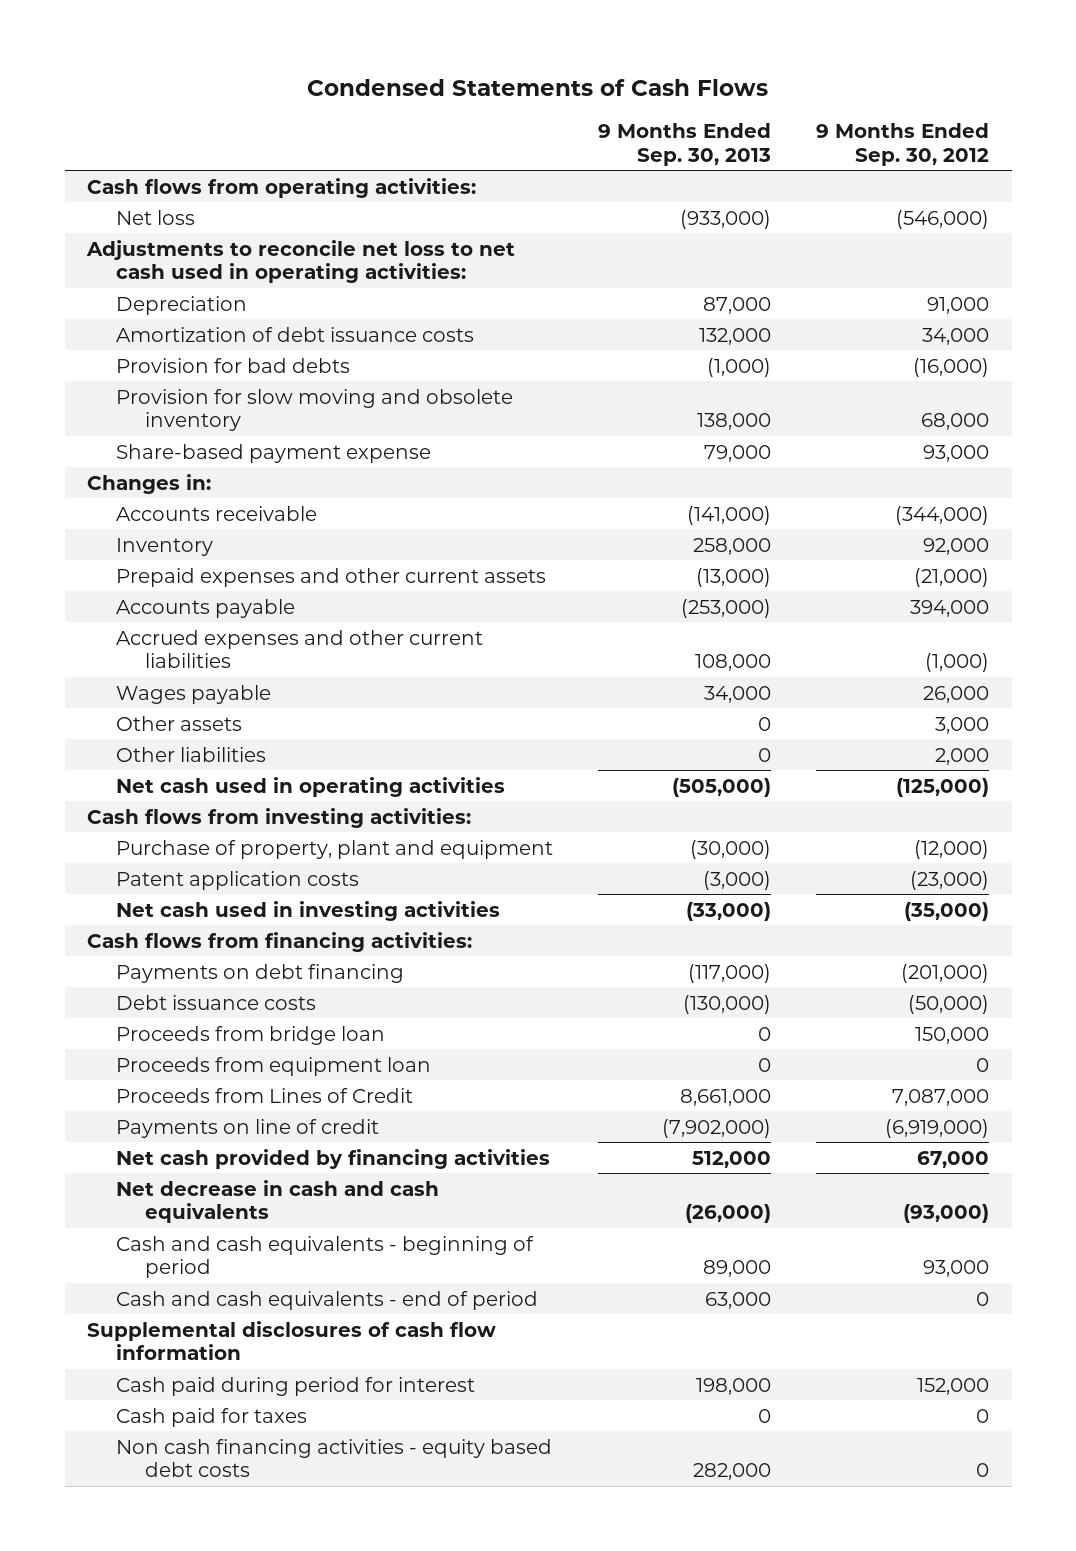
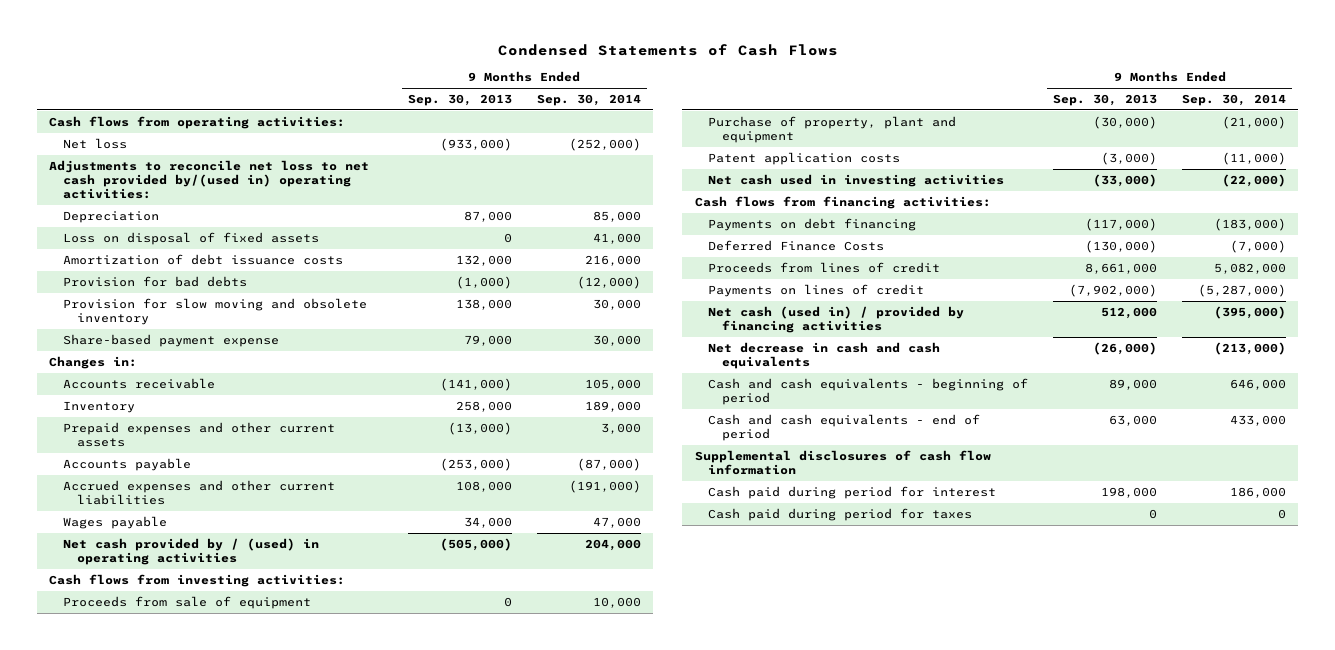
[816,123,990,166] 9 Months Ended Sep. 30, 2012 -> none
none -> [536,94,641,107] Sep. 30, 2014
[86,239,516,283] Adjustments to reconcile net loss to net cash used in operating activities: -> [49,159,370,199] Adjustments to reconcile net loss to net cash provided by/(used in) operating activities:
none -> [62,231,319,245] Loss on disposal of fixed assets
[115,715,242,731] Other assets -> none
[115,746,266,762] Other liabilities -> none
[115,776,505,797] Net cash used in operating activities -> [62,537,319,565] Net cash provided by / (used) in operating activities
none -> [62,595,311,609] Proceeds from sale of equipment
[115,994,316,1010] Debt issuance costs -> none
[115,1025,385,1045] Proceeds from bridge loan -> none
[115,1056,431,1076] Proceeds from equipment loan -> none
none -> [708,239,885,251] Deferred Finance Costs
[115,1087,413,1103] Proceeds from Lines of Credit -> [708,261,941,273] Proceeds from lines of credit
[115,1118,379,1138] Payments on line of credit -> [708,283,925,297] Payments on lines of credit
[115,1148,550,1169] Net cash provided by financing activities -> [708,305,965,333] Net cash (used in) / provided by financing activities
[115,1438,552,1477] Non cash financing activities - equity based debt costs -> none
[115,1407,307,1427] Cash paid for taxes -> [708,507,973,521] Cash paid during period for taxes

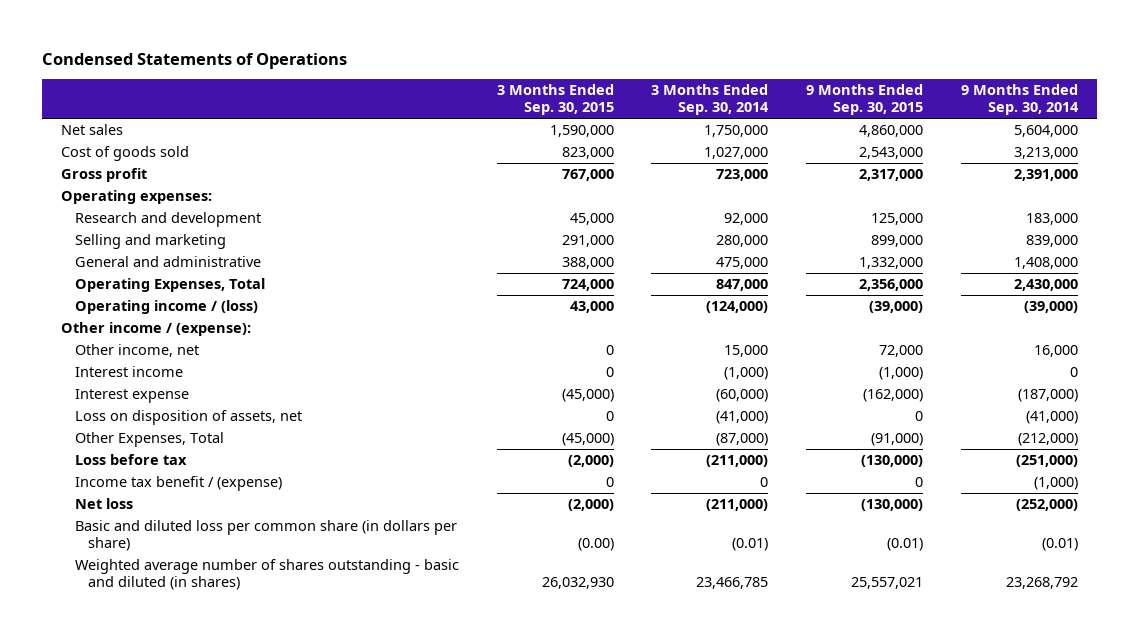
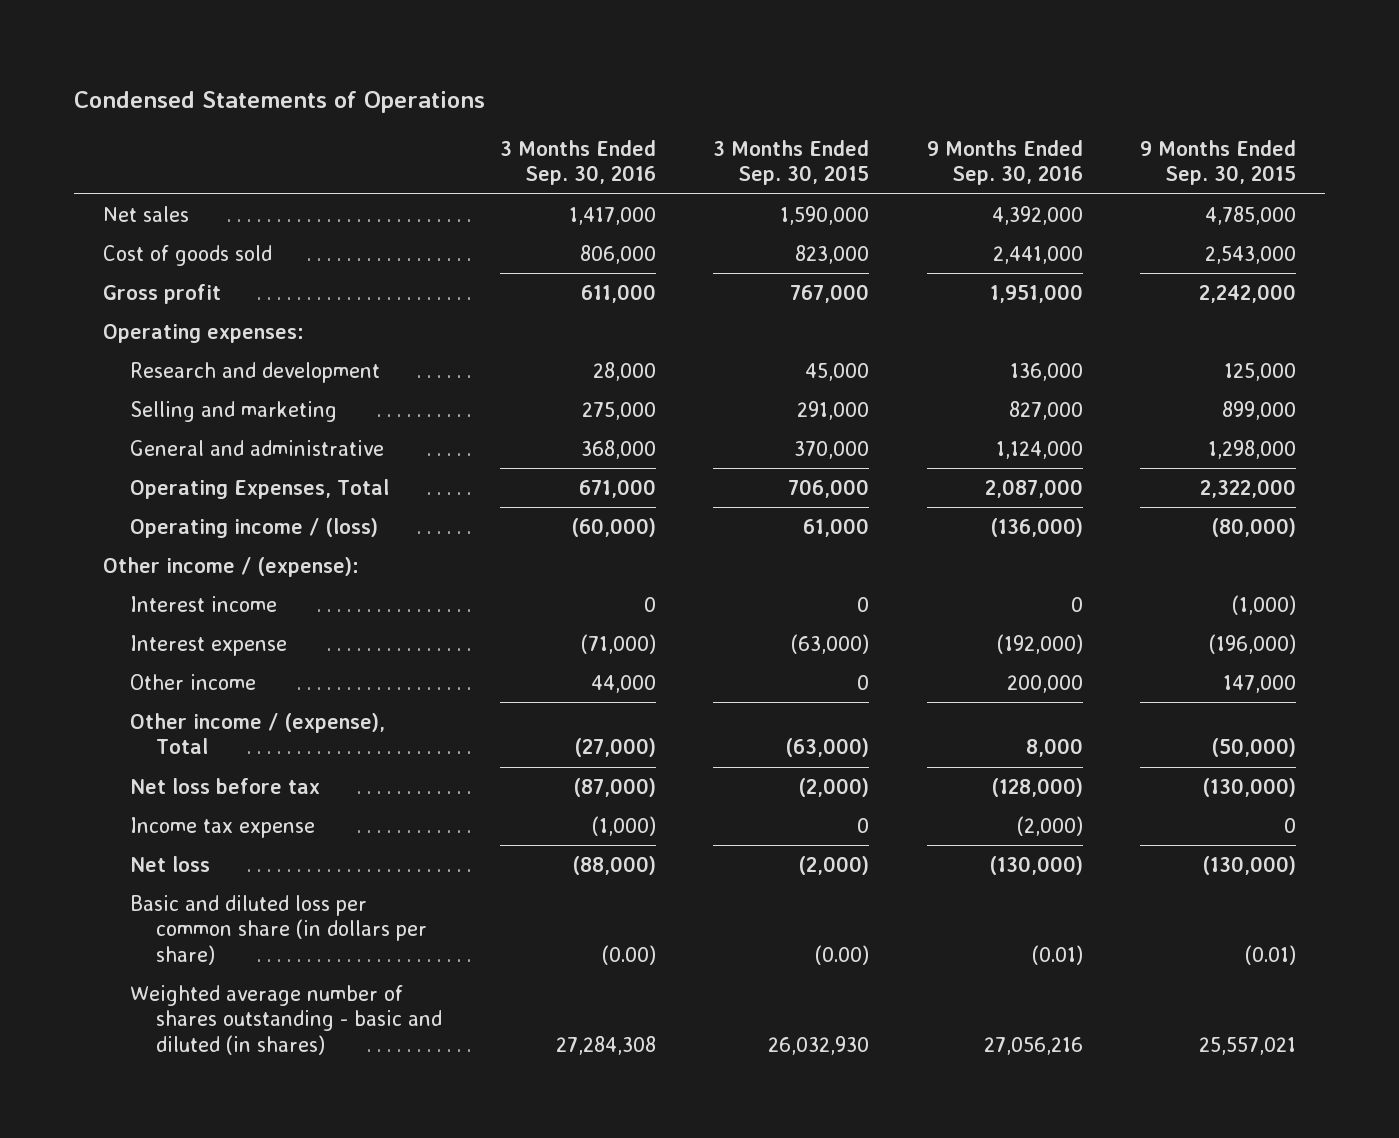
[651,84,770,116] 3 Months Ended Sep. 30, 2014 -> none
[960,84,1079,116] 9 Months Ended Sep. 30, 2014 -> none
none -> [499,139,656,186] 3 Months Ended Sep. 30, 2016
none -> [926,139,1083,186] 9 Months Ended Sep. 30, 2016
[859,125,924,138] 4,860,000 -> [1204,205,1296,225] 4,785,000
[859,169,924,182] 2,317,000 -> [1198,283,1296,303] 2,242,000
[561,257,614,270] 388,000 -> [794,440,870,459] 370,000
[859,257,924,270] 1,332,000 -> [1207,439,1296,459] 1,298,000
[561,279,614,292] 724,000 -> [788,478,870,498] 706,000
[859,279,924,292] 2,356,000 -> [1199,478,1296,498] 2,322,000
[569,301,614,314] 43,000 -> [803,517,870,537] 61,000
[869,301,924,314] (39,000) -> [1210,517,1296,537] (80,000)
[74,344,199,358] Other income, net -> none
[74,410,302,426] Loss on disposition of assets, net -> none
[74,432,224,448] Other Expenses, Total -> none
[561,389,614,403] (45,000) -> [791,633,870,654] (63,000)
[863,389,924,403] (162,000) -> [1208,633,1296,654] (196,000)
none -> [129,673,256,690] Other income
none -> [129,712,385,755] Other income / (expense), Total
[74,454,187,466] Loss before tax -> [129,777,320,794] Net loss before tax
[74,476,282,492] Income tax benefit / (expense) -> [129,816,315,838] Income tax expense

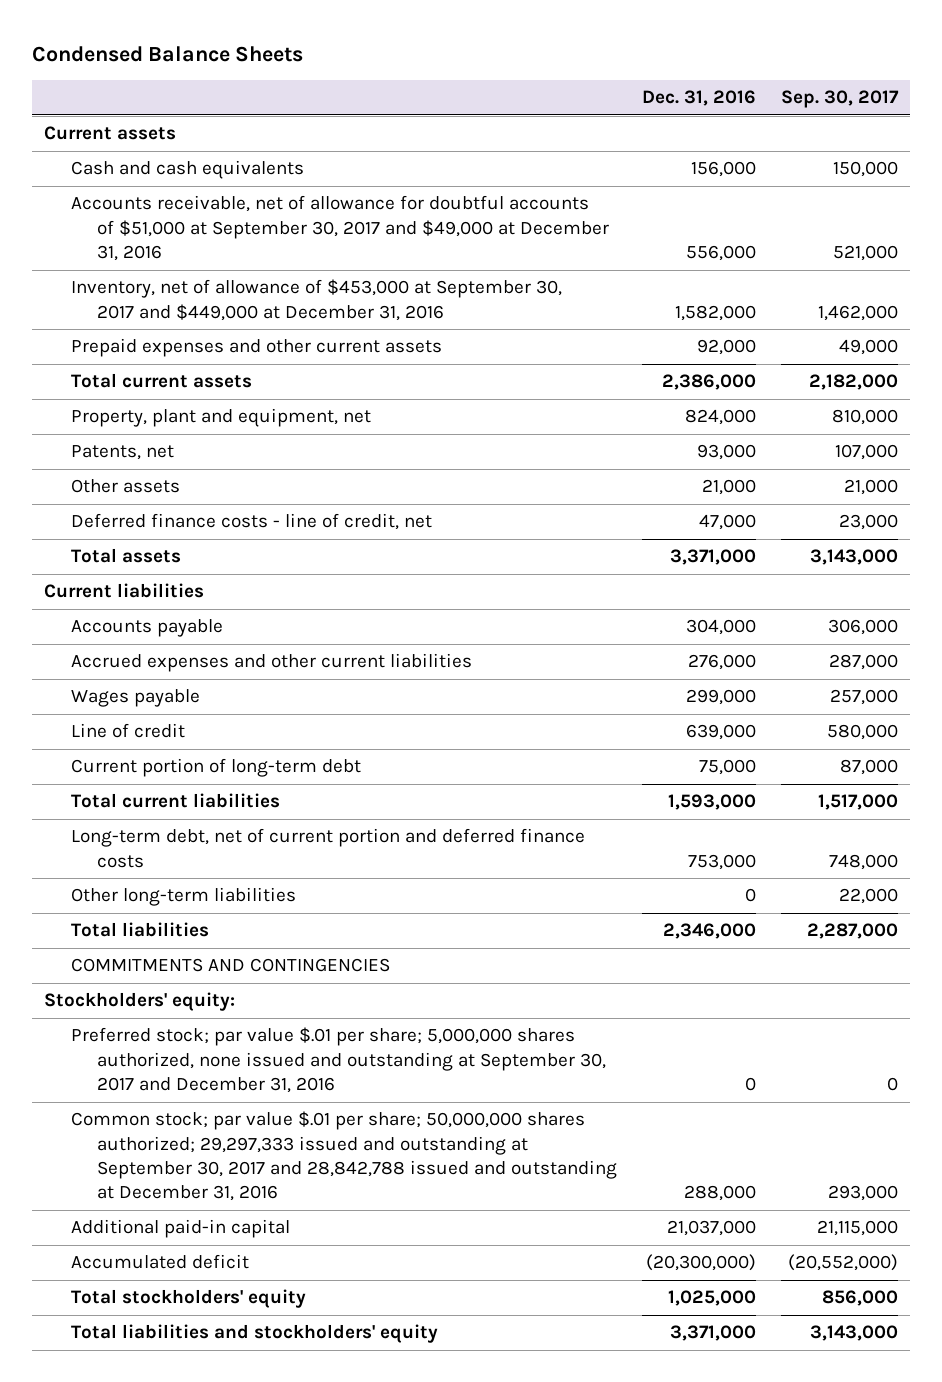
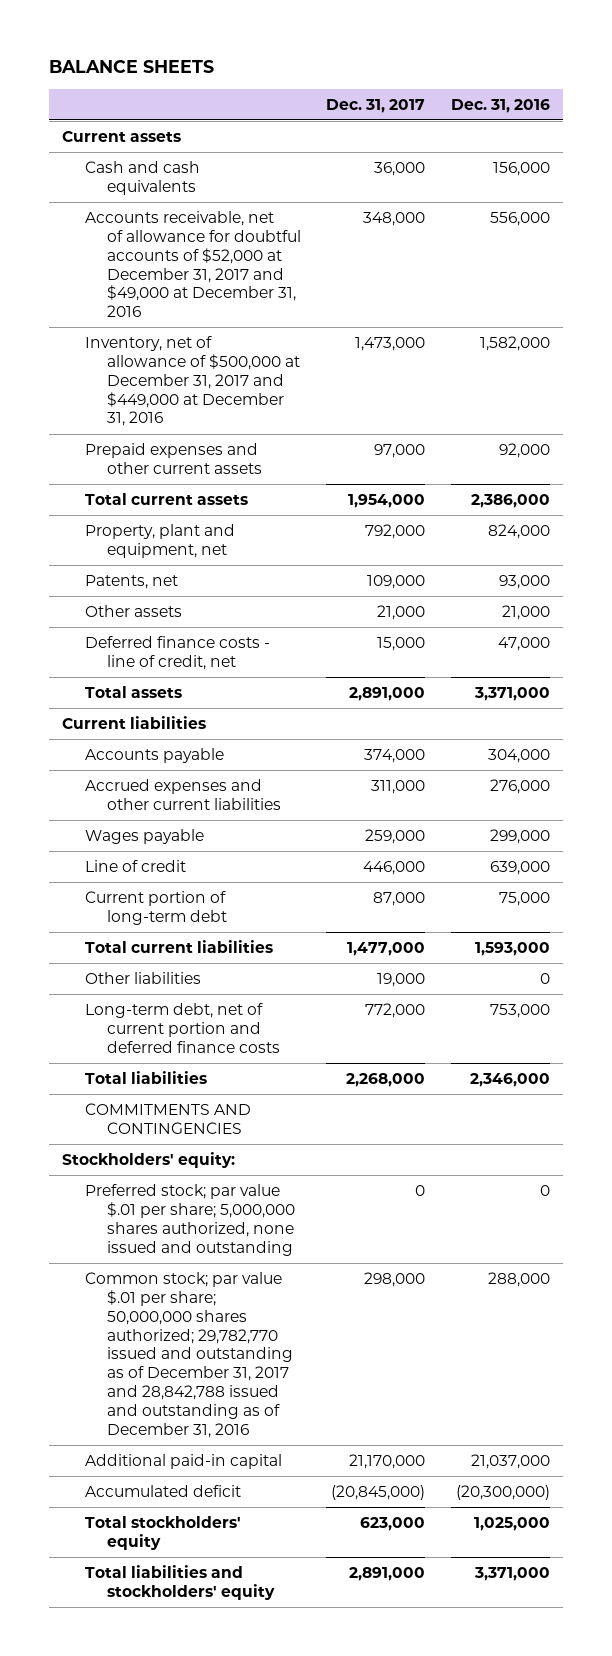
[31,45,303,62] Condensed Balance Sheets -> [49,60,215,74] BALANCE SHEETS
[780,90,899,109] Sep. 30, 2017 -> none
none -> [326,98,426,113] Dec. 31, 2017
[70,195,610,262] Accounts receivable, net of allowance for doubtful accounts of $51,000 at September 30, 2017 and $49,000 at December 31, 2016 -> [84,210,301,318] Accounts receivable, net of allowance for doubtful accounts of $52,000 at December 31, 2017 and $49,000 at December 31, 2016
[70,279,562,321] Inventory, net of allowance of $453,000 at September 30, 2017 and $449,000 at December 31, 2016 -> [84,335,300,427] Inventory, net of allowance of $500,000 at December 31, 2017 and $449,000 at December 31, 2016
none -> [84,971,201,984] Other liabilities
[70,887,296,907] Other long-term liabilities -> none
[70,1027,607,1094] Preferred stock; par value $.01 per share; 5,000,000 shares authorized, none issued and outstanding at September 30, 2017 and December 31, 2016 -> [84,1183,295,1256] Preferred stock; par value $.01 per share; 5,000,000 shares authorized, none issued and outstanding
[70,1111,618,1202] Common stock; par value $.01 per share; 50,000,000 shares authorized; 29,297,333 issued and outstanding at September 30, 2017 and 28,842,788 issued and outstanding at December 31, 2016 -> [84,1271,293,1439] Common stock; par value $.01 per share; 50,000,000 shares authorized; 29,782,770 issued and outstanding as of December 31, 2017 and 28,842,788 issued and outstanding as of December 31, 2016

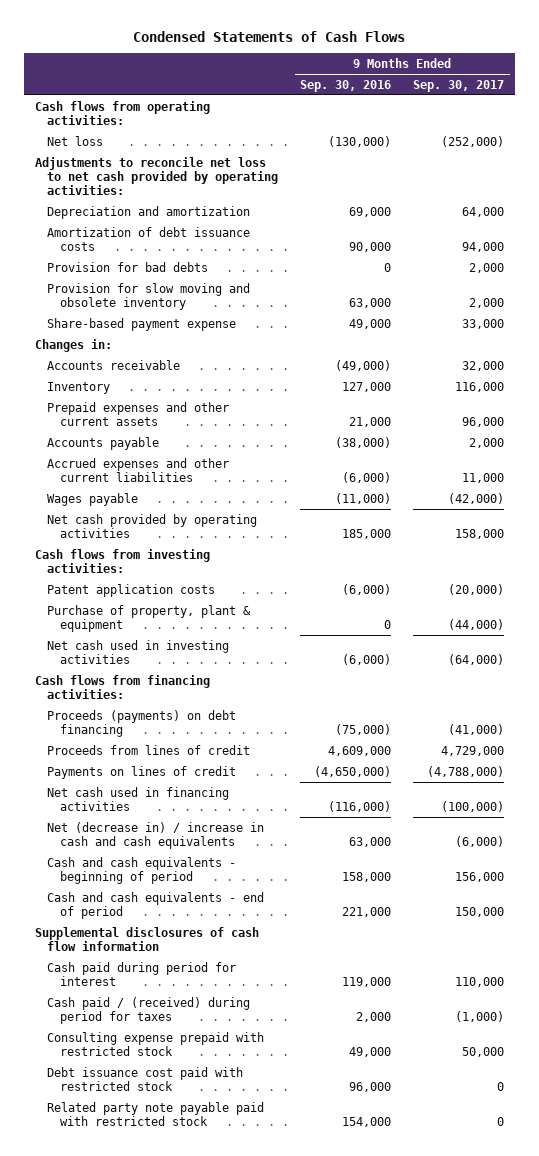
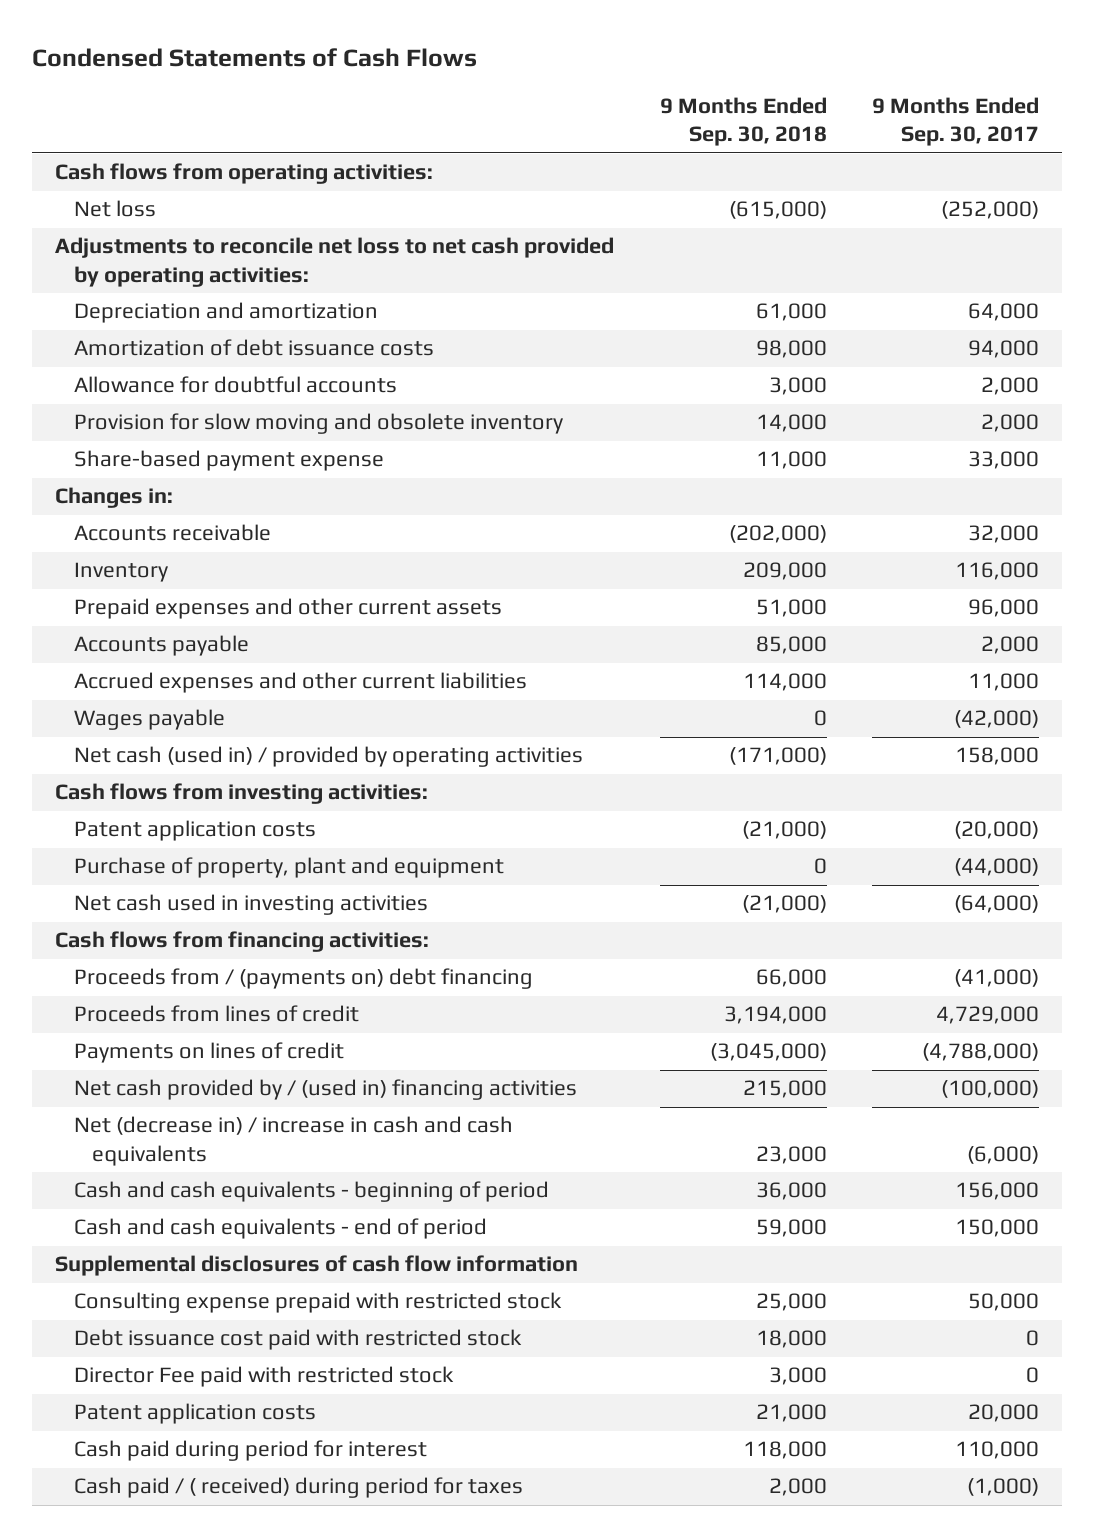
[300,79,392,92] Sep. 30, 2016 -> none
none -> [659,97,827,147] 9 Months Ended Sep. 30, 2018
[47,261,209,272] Provision for bad debts -> [73,376,397,394] Allowance for doubtful accounts
[47,513,258,538] Net cash provided by operating activities -> [73,746,583,768] Net cash (used in) / provided by operating activities
[47,604,252,632] Purchase of property, plant & equipment -> [73,857,504,879] Purchase of property, plant and equipment
[47,709,237,737] Proceeds (payments) on debt financing -> [73,968,533,990] Proceeds from / (payments on) debt financing
[47,786,230,811] Net cash used in financing activities -> [73,1079,577,1101] Net cash provided by / (used in) financing activities
[47,996,251,1024] Cash paid / (received) during period for taxes -> none
[47,1101,265,1126] Related party note payable paid with restricted stock -> none
none -> [73,1366,454,1388] Director Fee paid with restricted stock
none -> [73,1403,316,1425] Patent application costs
[47,961,237,986] Cash paid during period for interest -> [73,1440,427,1462] Cash paid during period for interest
none -> [73,1477,523,1499] Cash paid / ( received) during period for taxes

